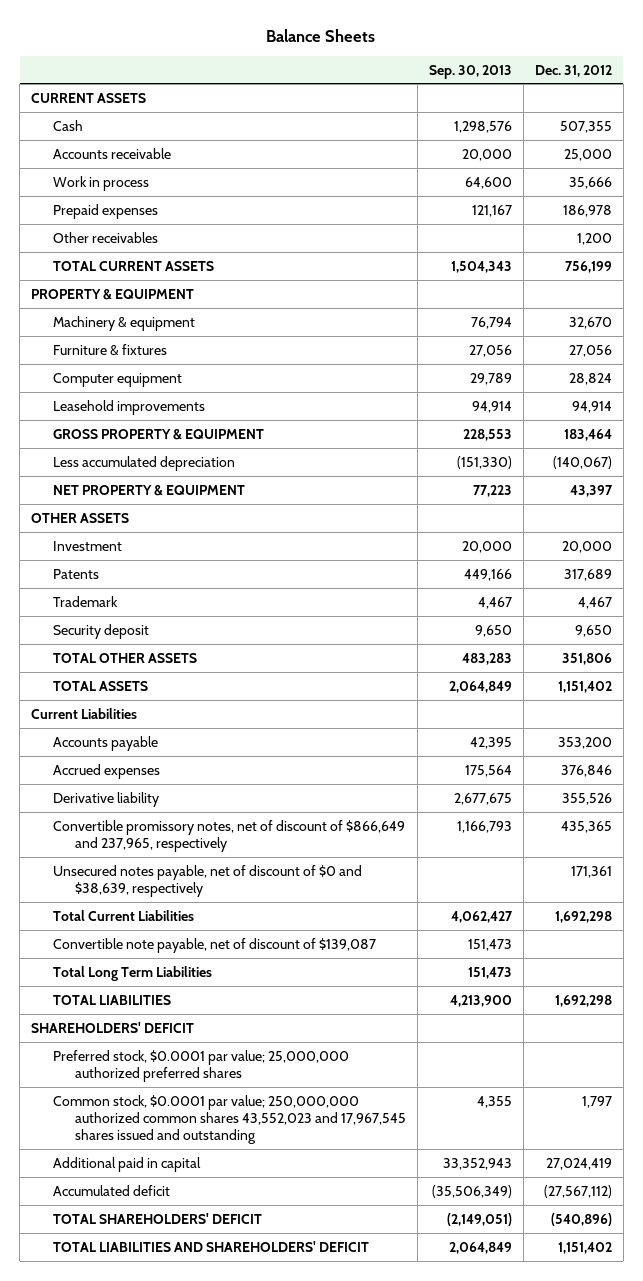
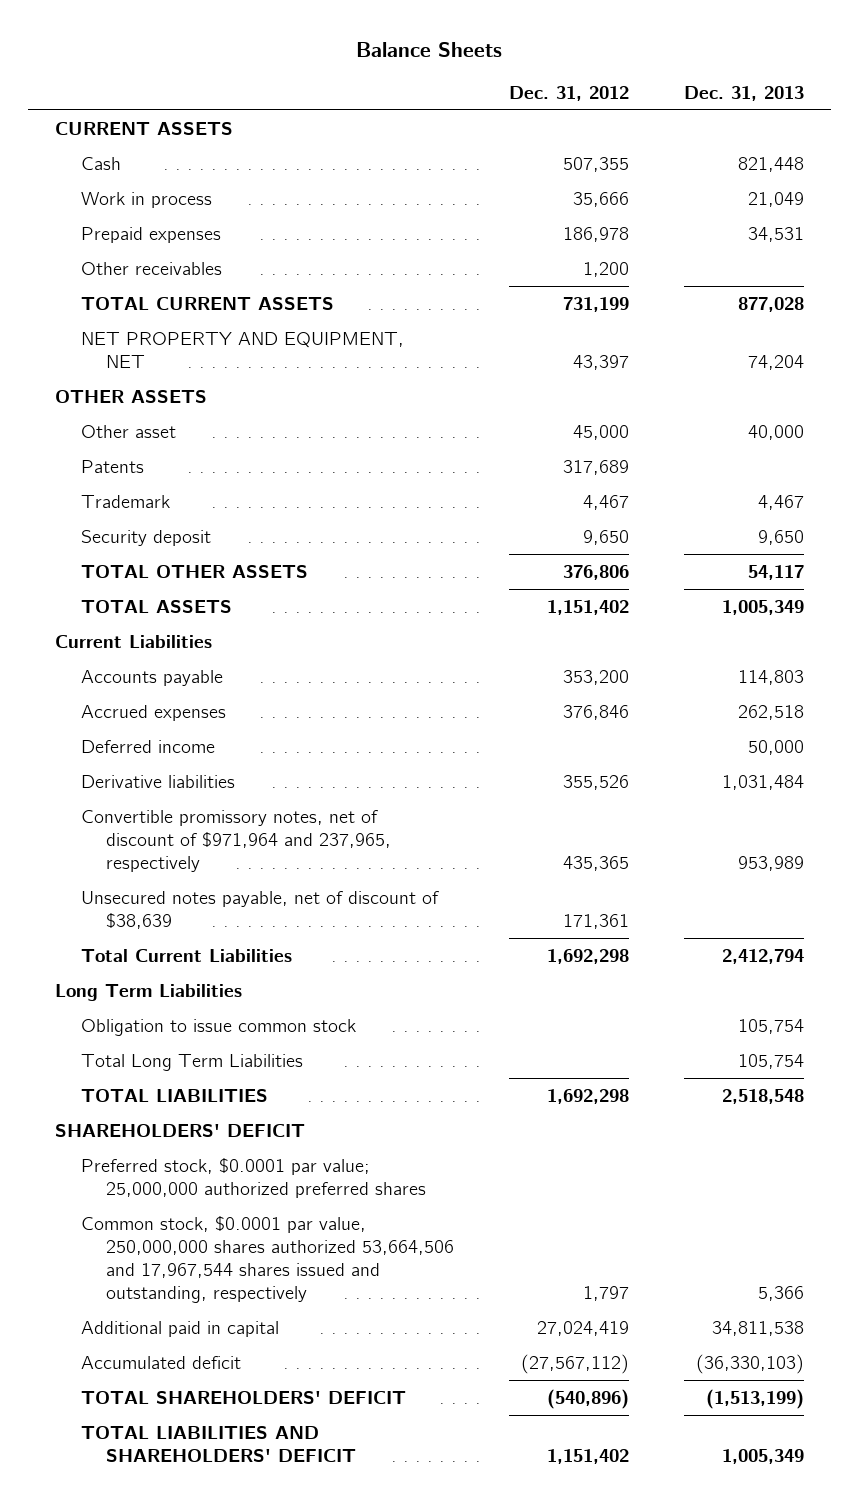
[428,64,512,79] Sep. 30, 2013 -> none
none -> [683,85,804,101] Dec. 31, 2013
[53,147,172,159] Accounts receivable -> none
[30,288,194,300] PROPERTY & EQUIPMENT -> none
[53,315,196,331] Machinery & equipment -> none
[53,343,168,355] Furniture & fixtures -> none
[53,372,183,387] Computer equipment -> none
[53,399,206,415] Leasehold improvements -> none
[53,428,265,440] GROSS PROPERTY & EQUIPMENT -> none
[53,455,236,471] Less accumulated depreciation -> none
[564,260,612,273] 756,199 -> [562,296,629,312] 731,199
[53,484,246,496] NET PROPERTY & EQUIPMENT -> [80,331,404,368] NET PROPERTY AND EQUIPMENT, NET
[53,540,123,551] Investment -> none
none -> [80,424,176,438] Other asset
[561,652,612,665] 351,806 -> [562,564,629,580] 376,806
none -> [80,739,215,753] Deferred income
[53,791,160,807] Derivative liability -> [80,774,235,788] Derivative liabilities
[53,819,406,852] Convertible promissory notes, net of discount of $866,649 and 237,965, respectively -> [80,809,392,873] Convertible promissory notes, net of discount of $971,964 and 237,965, respectively
[53,864,363,897] Unsecured notes payable, net of discount of $0 and $38,639, respectively -> [80,890,439,929] Unsecured notes payable, net of discount of $38,639
[53,937,377,953] Convertible note payable, net of discount of $139,087 -> none
none -> [55,983,243,1001] Long Term Liabilities
none -> [80,1018,356,1036] Obligation to issue common stock
[53,1094,407,1145] Common stock, $0.0001 par value; 250,000,000 authorized common shares 43,552,023 and 17,967,545 shares issued and outstanding -> [80,1215,455,1304] Common stock, $0.0001 par value, 250,000,000 shares authorized 53,664,506 and 17,967,544 shares issued and outstanding, respectively

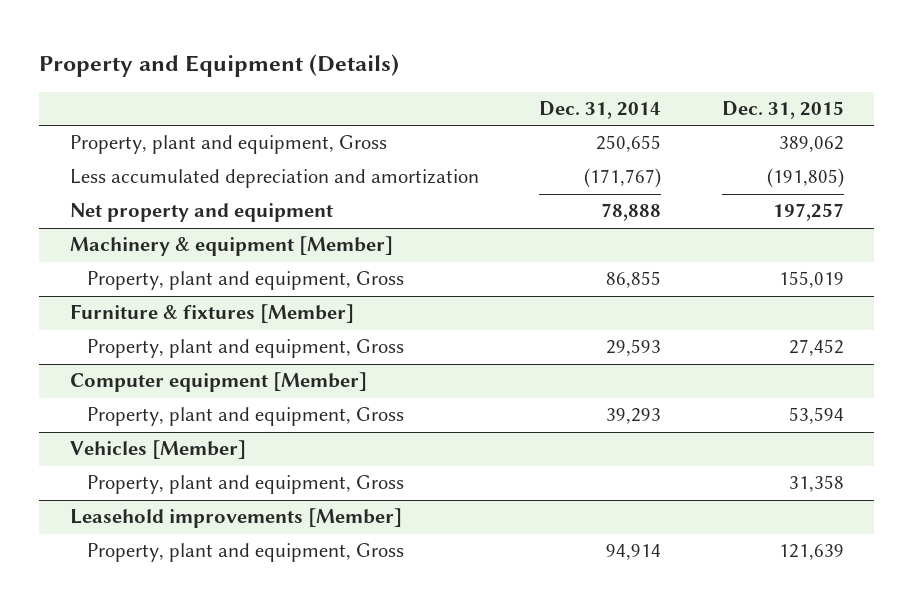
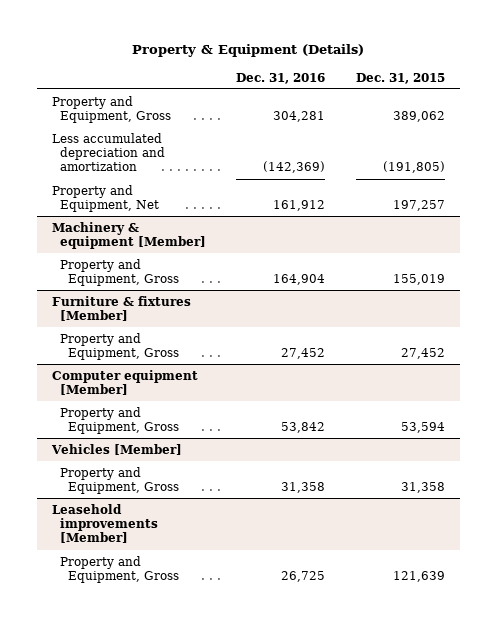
[39,54,400,78] Property and Equipment (Details) -> [132,44,365,58] Property & Equipment (Details)
[539,101,662,120] Dec. 31, 2014 -> none
none -> [236,72,326,84] Dec. 31, 2016
[69,135,387,155] Property, plant and equipment, Gross -> [51,95,171,123] Property and Equipment, Gross
[69,203,333,223] Net property and equipment -> [51,184,159,212] Property and Equipment, Net
[87,271,405,291] Property, plant and equipment, Gross -> [59,258,179,286] Property and Equipment, Gross
[87,339,405,359] Property, plant and equipment, Gross -> [59,332,179,360] Property and Equipment, Gross
[87,407,405,427] Property, plant and equipment, Gross -> [59,406,179,434] Property and Equipment, Gross
[87,475,405,495] Property, plant and equipment, Gross -> [59,466,179,494] Property and Equipment, Gross
[87,543,405,563] Property, plant and equipment, Gross -> [59,555,179,583] Property and Equipment, Gross

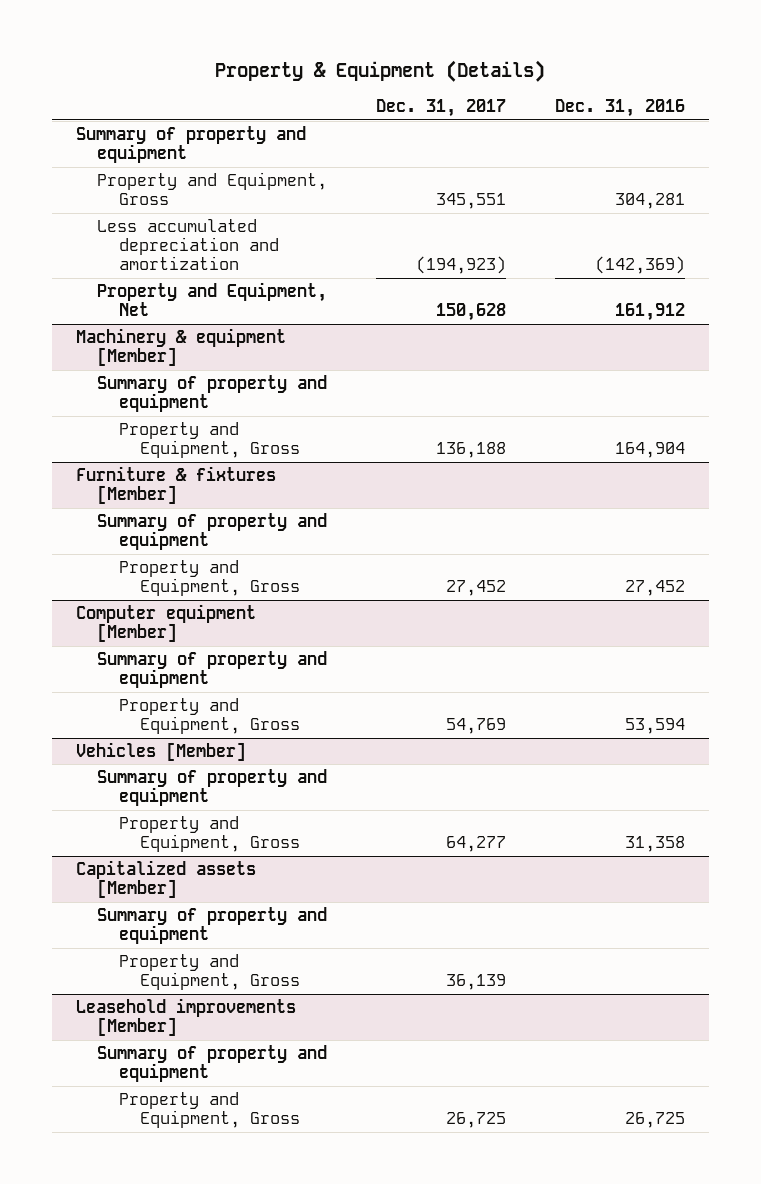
[355,72,445,84] Dec. 31, 2015 -> none
none -> [375,99,506,118] Dec. 31, 2017
none -> [76,125,307,164] Summary of property and equipment
none -> [97,374,328,413] Summary of property and equipment
none -> [97,512,328,551] Summary of property and equipment
none -> [97,650,328,689] Summary of property and equipment
[281,421,326,433] 53,842 -> [624,718,685,735] 53,594
none -> [97,768,328,807] Summary of property and equipment
none -> [76,859,257,899] Capitalized assets [Member]
none -> [97,906,328,945] Summary of property and equipment
none -> [118,953,300,991] Property and Equipment, Gross
none -> [97,1044,328,1083] Summary of property and equipment

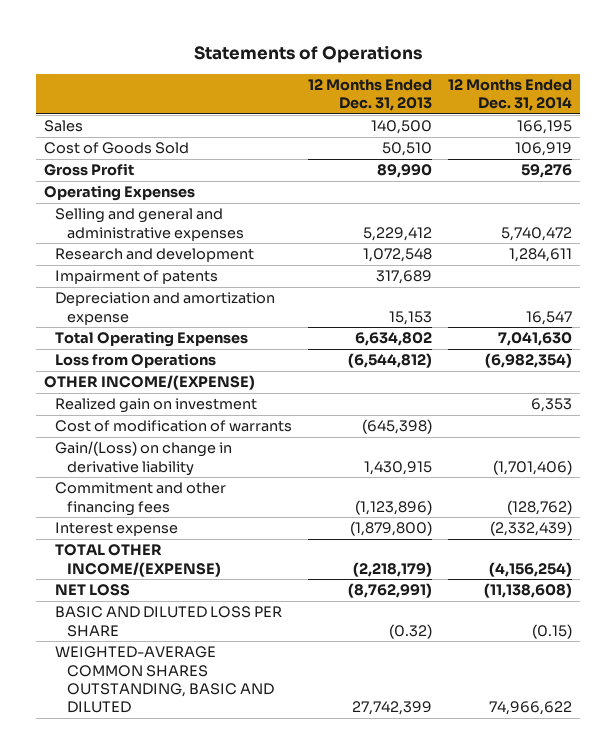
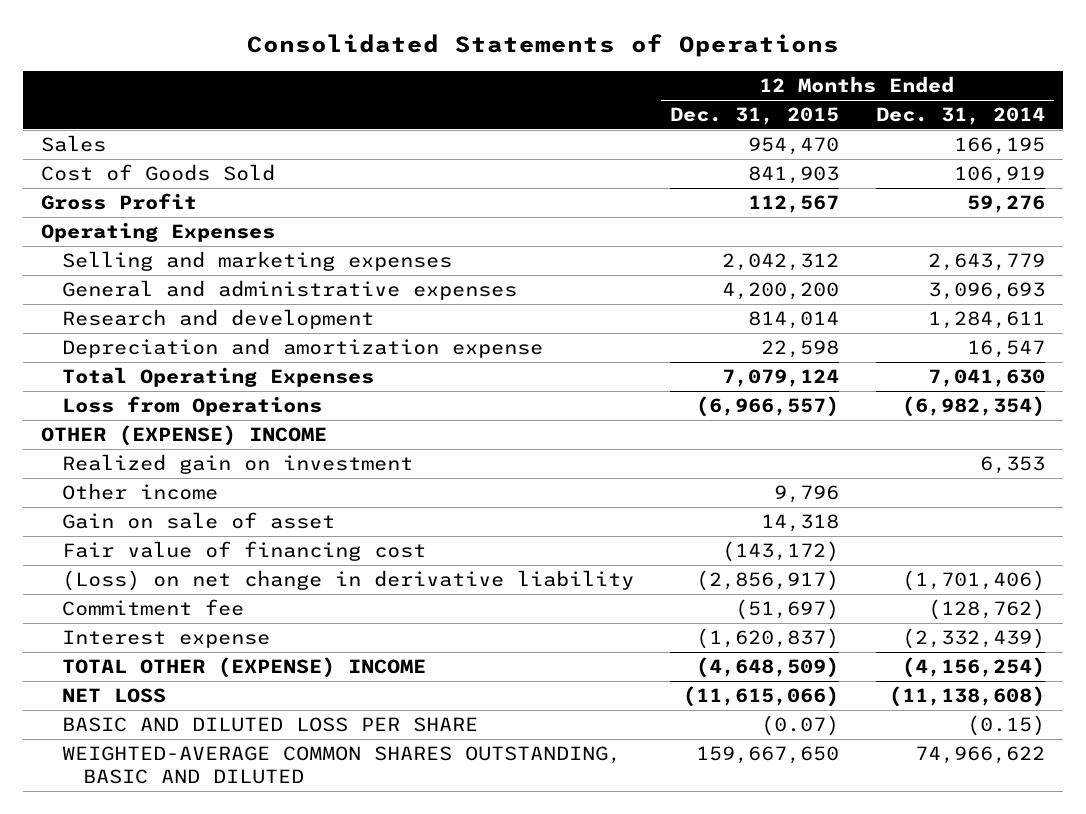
[194,45,423,64] Statements of Operations -> [246,34,839,58] Consolidated Statements of Operations
[308,78,433,112] 12 Months Ended Dec. 31, 2013 -> none
none -> [670,106,840,125] Dec. 31, 2015
none -> [62,250,453,271] Selling and marketing expenses
[55,208,244,241] Selling and general and administrative expenses -> [62,279,518,300] General and administrative expenses
[501,226,573,241] 5,740,472 -> [927,281,1045,300] 3,096,693
[55,270,219,285] Impairment of patents -> none
[44,375,256,391] OTHER INCOME/(EXPENSE) -> [41,424,328,446] OTHER (EXPENSE) INCOME
[55,420,293,433] Cost of modification of warrants -> none
none -> [62,482,219,500] Other income
none -> [62,511,336,529] Gain on sale of asset
none -> [62,540,427,561] Fair value of financing cost
[55,441,233,476] Gain/(Loss) on change in derivative liability -> [62,569,635,591] (Loss) on net change in derivative liability
[55,482,227,516] Commitment and other financing fees -> [62,598,245,616] Commitment fee
[55,544,221,577] TOTAL OTHER INCOME/(EXPENSE) -> [62,656,427,678] TOTAL OTHER (EXPENSE) INCOME

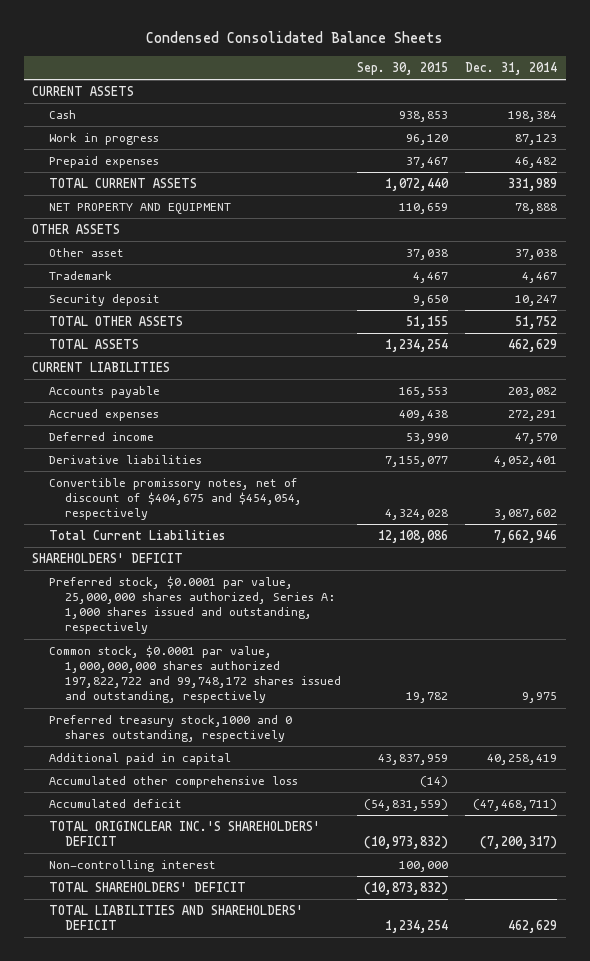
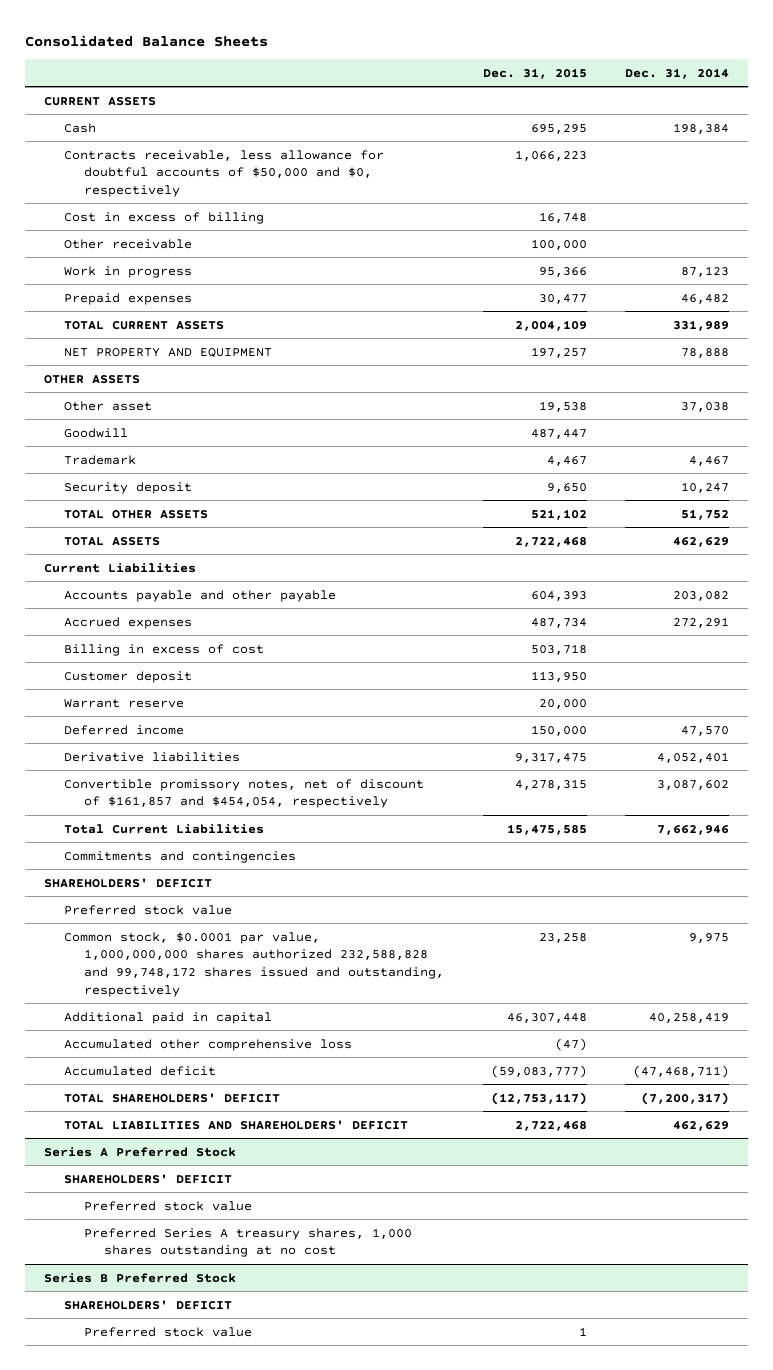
[145,31,443,44] Condensed Consolidated Balance Sheets -> [24,34,268,47] Consolidated Balance Sheets
[357,61,449,75] Sep. 30, 2015 -> none
none -> [482,67,587,79] Dec. 31, 2015
none -> [63,149,384,197] Contracts receivable, less allowance for doubtful accounts of $50,000 and $0, respectively
none -> [63,211,264,224] Cost in excess of billing
none -> [63,238,192,249] Other receivable
none -> [63,427,128,438] Goodwill
[32,361,171,372] CURRENT LIABILITIES -> [43,562,196,573] Current Liabilities
[48,385,160,398] Accounts payable -> [63,589,336,602] Accounts payable and other payable
none -> [63,643,264,656] Billing in excess of cost
none -> [63,670,192,683] Customer deposit
none -> [63,698,184,708] Warrant reserve
[48,477,302,521] Convertible promissory notes, net of discount of $404,675 and $454,054, respectively -> [63,778,424,809] Convertible promissory notes, net of discount of $161,857 and $454,054, respectively
none -> [63,850,296,863] Commitments and contingencies
[48,714,292,743] Preferred treasury stock,1000 and 0 shares outstanding, respectively -> none
[48,575,335,635] Preferred stock, $0.0001 par value, 25,000,000 shares authorized, Series A: 1,000 shares issued and outstanding, respectively -> [63,904,232,915] Preferred stock value
[48,644,341,704] Common stock, $0.0001 par value, 1,000,000,000 shares authorized 197,822,722 and 99,748,172 shares issued and outstanding, respectively -> [63,931,444,997] Common stock, $0.0001 par value, 1,000,000,000 shares authorized 232,588,828 and 99,748,172 shares issued and outstanding, respectively
[48,859,216,872] Non-controlling interest -> none
[48,881,246,892] TOTAL SHAREHOLDERS' DEFICIT -> none
[48,820,320,847] TOTAL ORIGINCLEAR INC.'S SHAREHOLDERS' DEFICIT -> [63,1092,280,1103] TOTAL SHAREHOLDERS' DEFICIT
none -> [43,1146,236,1157] Series A Preferred Stock
none -> [63,1173,232,1184] SHAREHOLDERS' DEFICIT
none -> [83,1200,252,1211] Preferred stock value
none -> [83,1227,412,1258] Preferred Series A treasury shares, 1,000 shares outstanding at no cost
none -> [43,1272,236,1283] Series B Preferred Stock
none -> [63,1299,232,1310] SHAREHOLDERS' DEFICIT
none -> [83,1326,252,1337] Preferred stock value

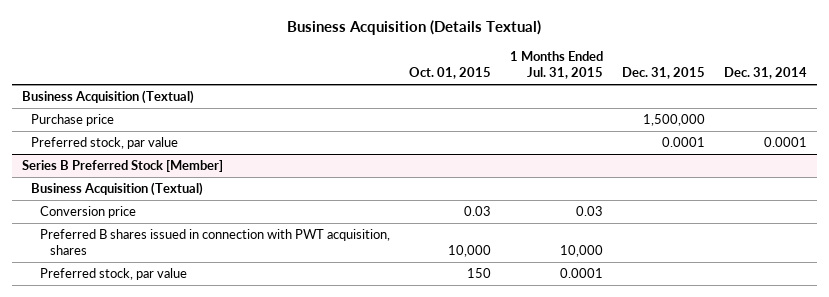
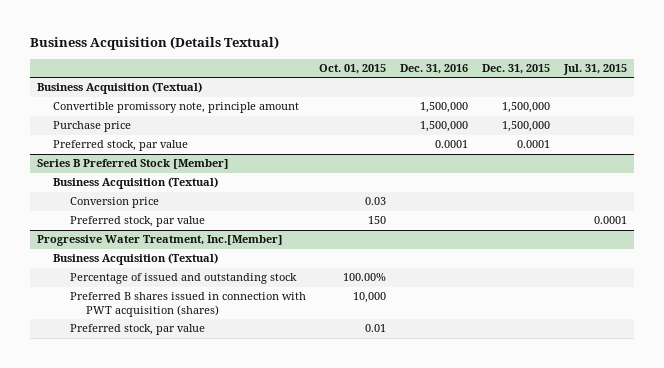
[510,51,604,80] 1 Months Ended Jul. 31, 2015 -> none
[724,67,808,80] Dec. 31, 2014 -> none
none -> [400,63,469,74] Dec. 31, 2016
none -> [562,63,627,75] Jul. 31, 2015
none -> [53,102,300,114] Convertible promissory note, principle amount
[40,229,391,256] Preferred B shares issued in connection with PWT acquisition, shares -> none
none -> [37,235,284,247] Progressive Water Treatment, Inc.[Member]
none -> [53,253,219,266] Business Acquisition (Textual)
none -> [69,273,297,285] Percentage of issued and outstanding stock
none -> [69,292,306,317] Preferred B shares issued in connection with PWT acquisition (shares)
none -> [69,324,205,336] Preferred stock, par value

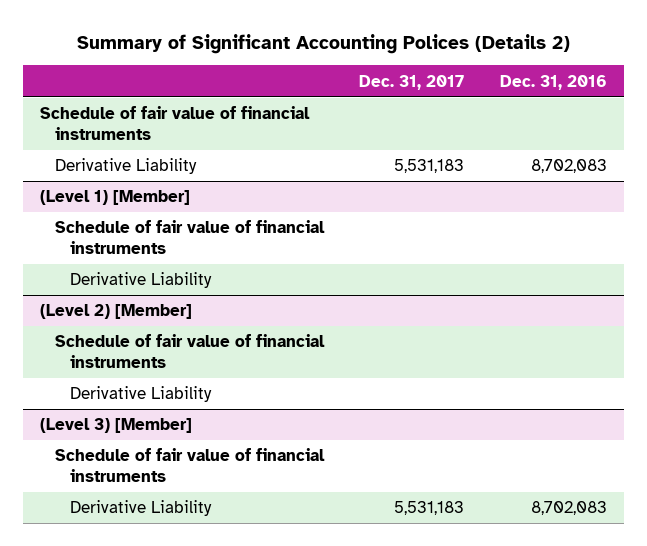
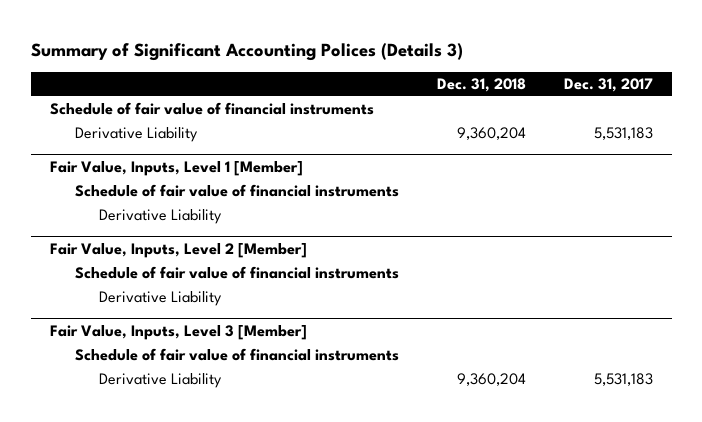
[76,33,570,54] Summary of Significant Accounting Polices (Details 2) -> [30,42,463,61] Summary of Significant Accounting Polices (Details 3)
[499,74,607,90] Dec. 31, 2016 -> none
none -> [436,77,526,92] Dec. 31, 2018
[40,190,191,206] (Level 1) [Member] -> [49,160,303,176] Fair Value, Inputs, Level 1 [Member]
[40,304,193,320] (Level 2) [Member] -> [49,242,307,258] Fair Value, Inputs, Level 2 [Member]
[40,418,193,434] (Level 3) [Member] -> [49,324,307,340] Fair Value, Inputs, Level 3 [Member]

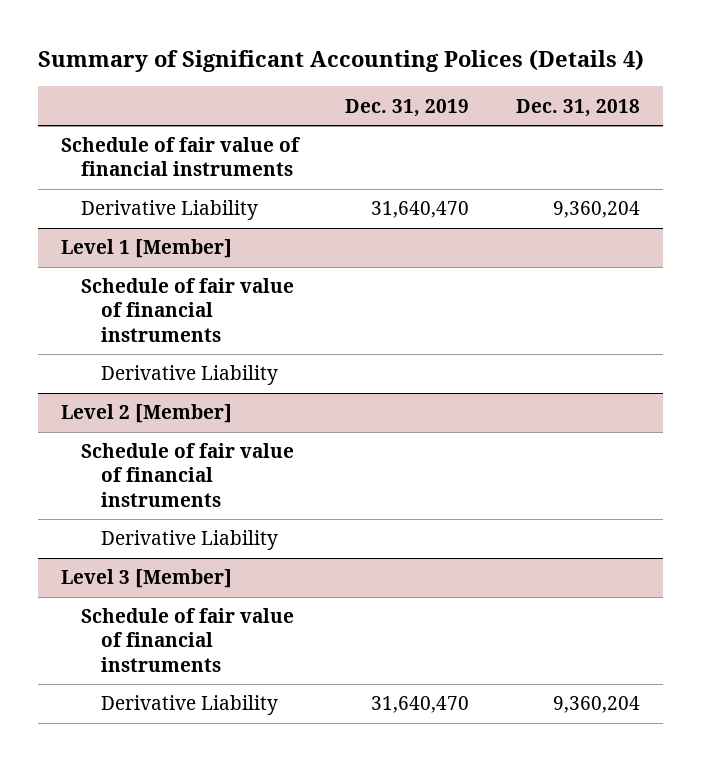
[30,42,463,61] Summary of Significant Accounting Polices (Details 3) -> [37,50,644,73] Summary of Significant Accounting Polices (Details 4)
[563,77,653,92] Dec. 31, 2017 -> none
none -> [345,98,470,117] Dec. 31, 2019
[49,160,303,176] Fair Value, Inputs, Level 1 [Member] -> [61,239,233,259] Level 1 [Member]
[49,242,307,258] Fair Value, Inputs, Level 2 [Member] -> [61,404,233,424] Level 2 [Member]
[49,324,307,340] Fair Value, Inputs, Level 3 [Member] -> [61,569,233,589] Level 3 [Member]

